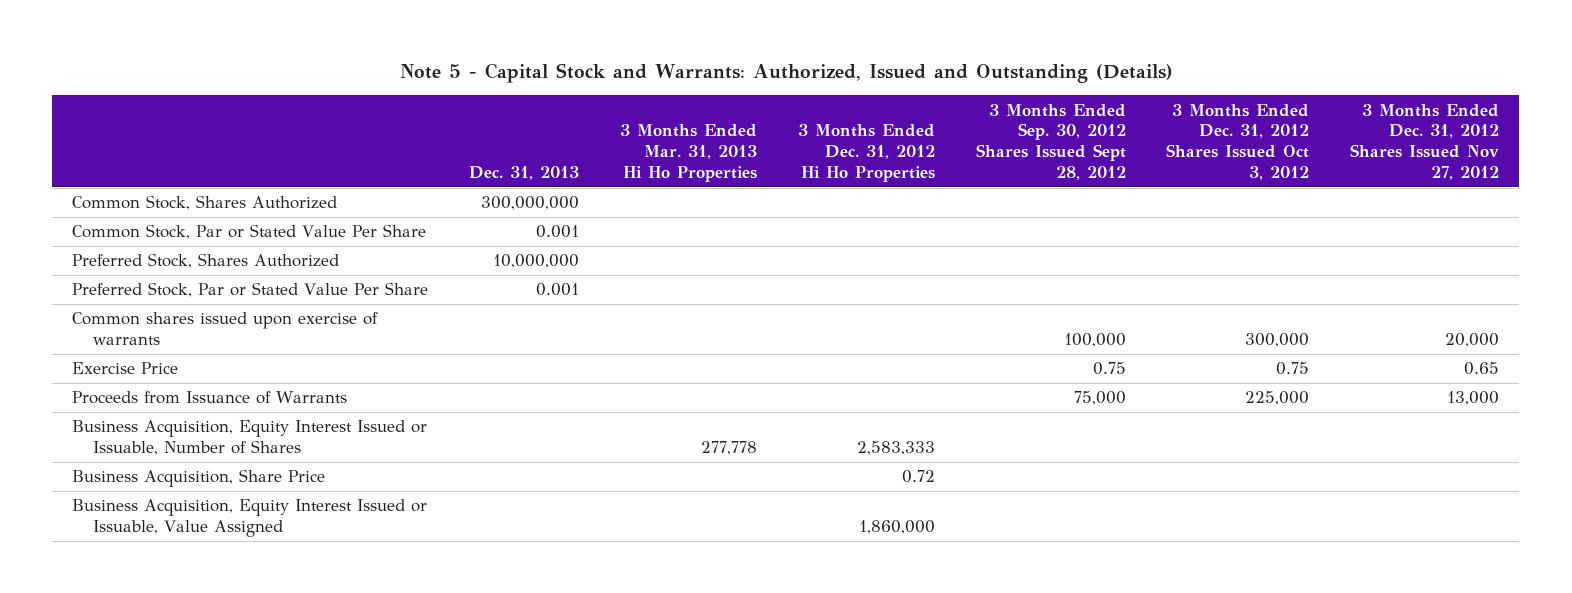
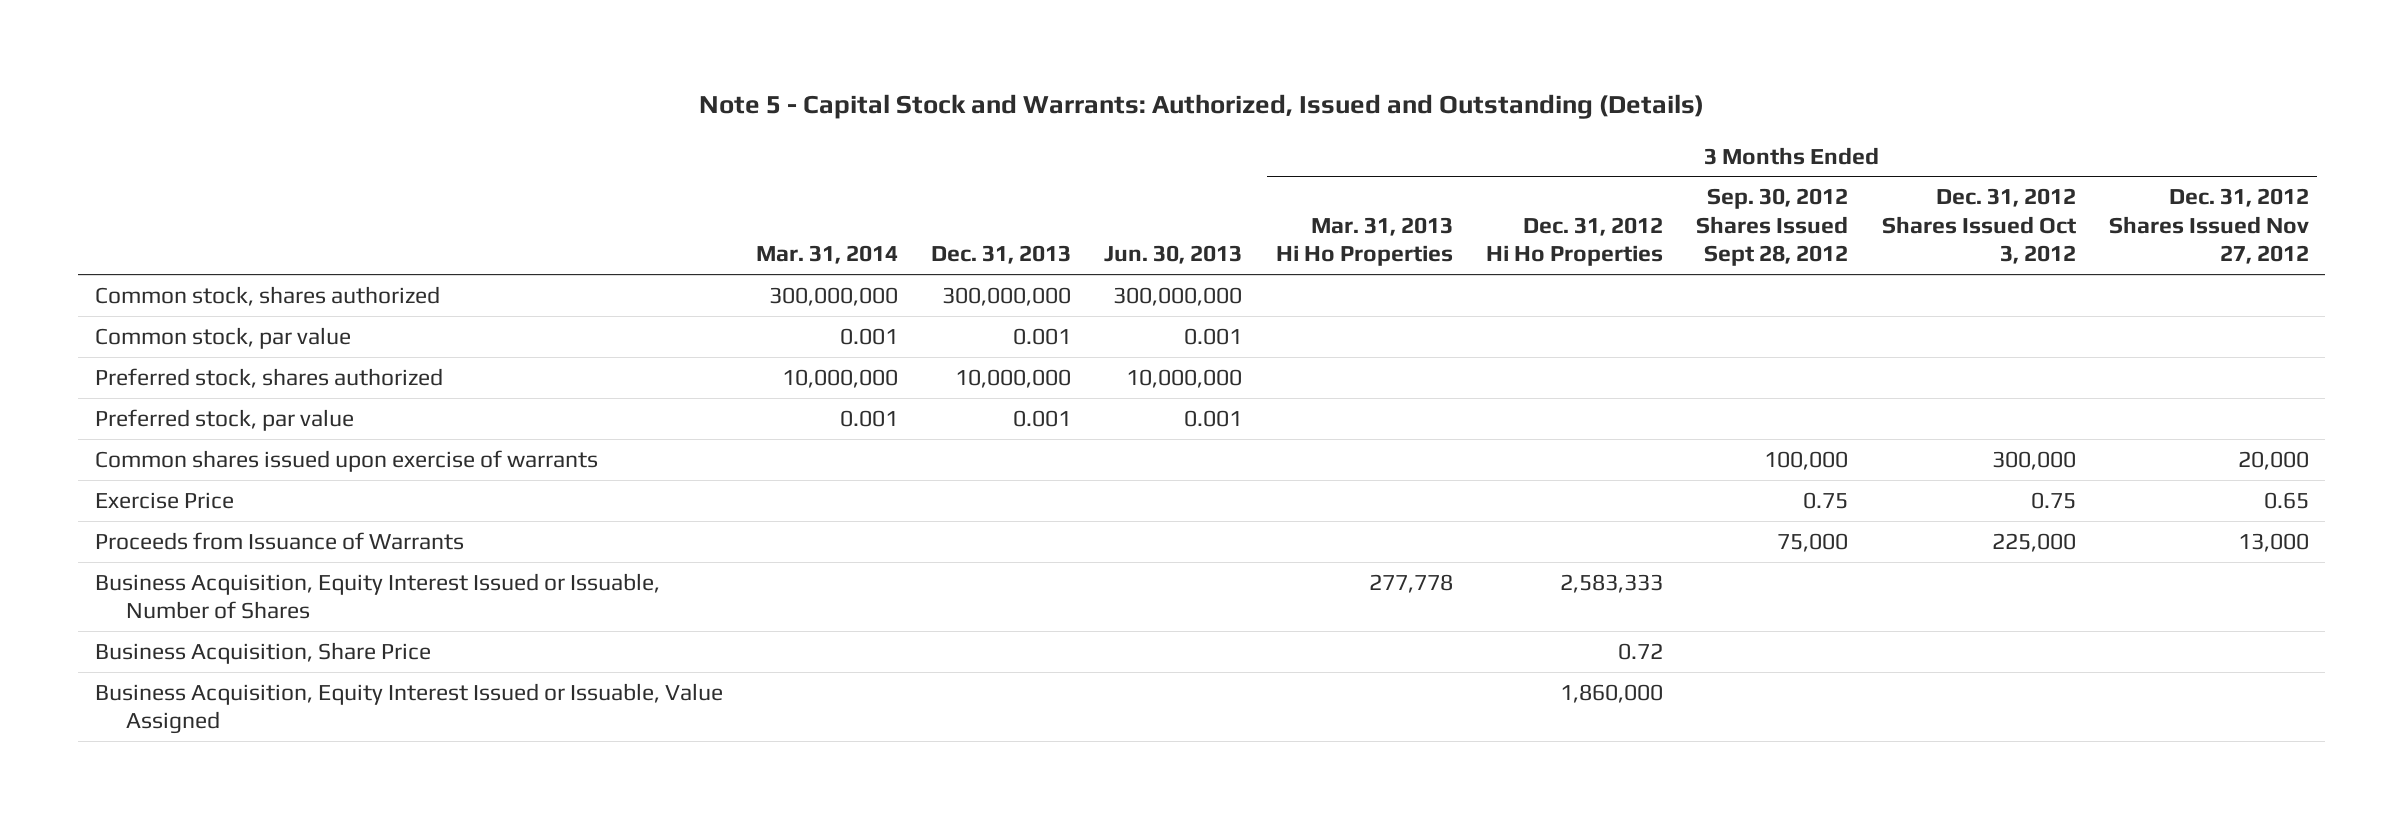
none -> [755,245,898,265] Mar. 31, 2014
none -> [1104,245,1243,265] Jun. 30, 2013
[72,195,338,211] Common Stock, Shares Authorized -> [94,285,440,306] Common stock, shares authorized
[72,224,427,240] Common Stock, Par or Stated Value Per Share -> [94,326,351,349] Common stock, par value
[72,253,340,269] Preferred Stock, Shares Authorized -> [94,367,443,388] Preferred stock, shares authorized
[72,282,429,298] Preferred Stock, Par or Stated Value Per Share -> [94,408,354,431] Preferred stock, par value

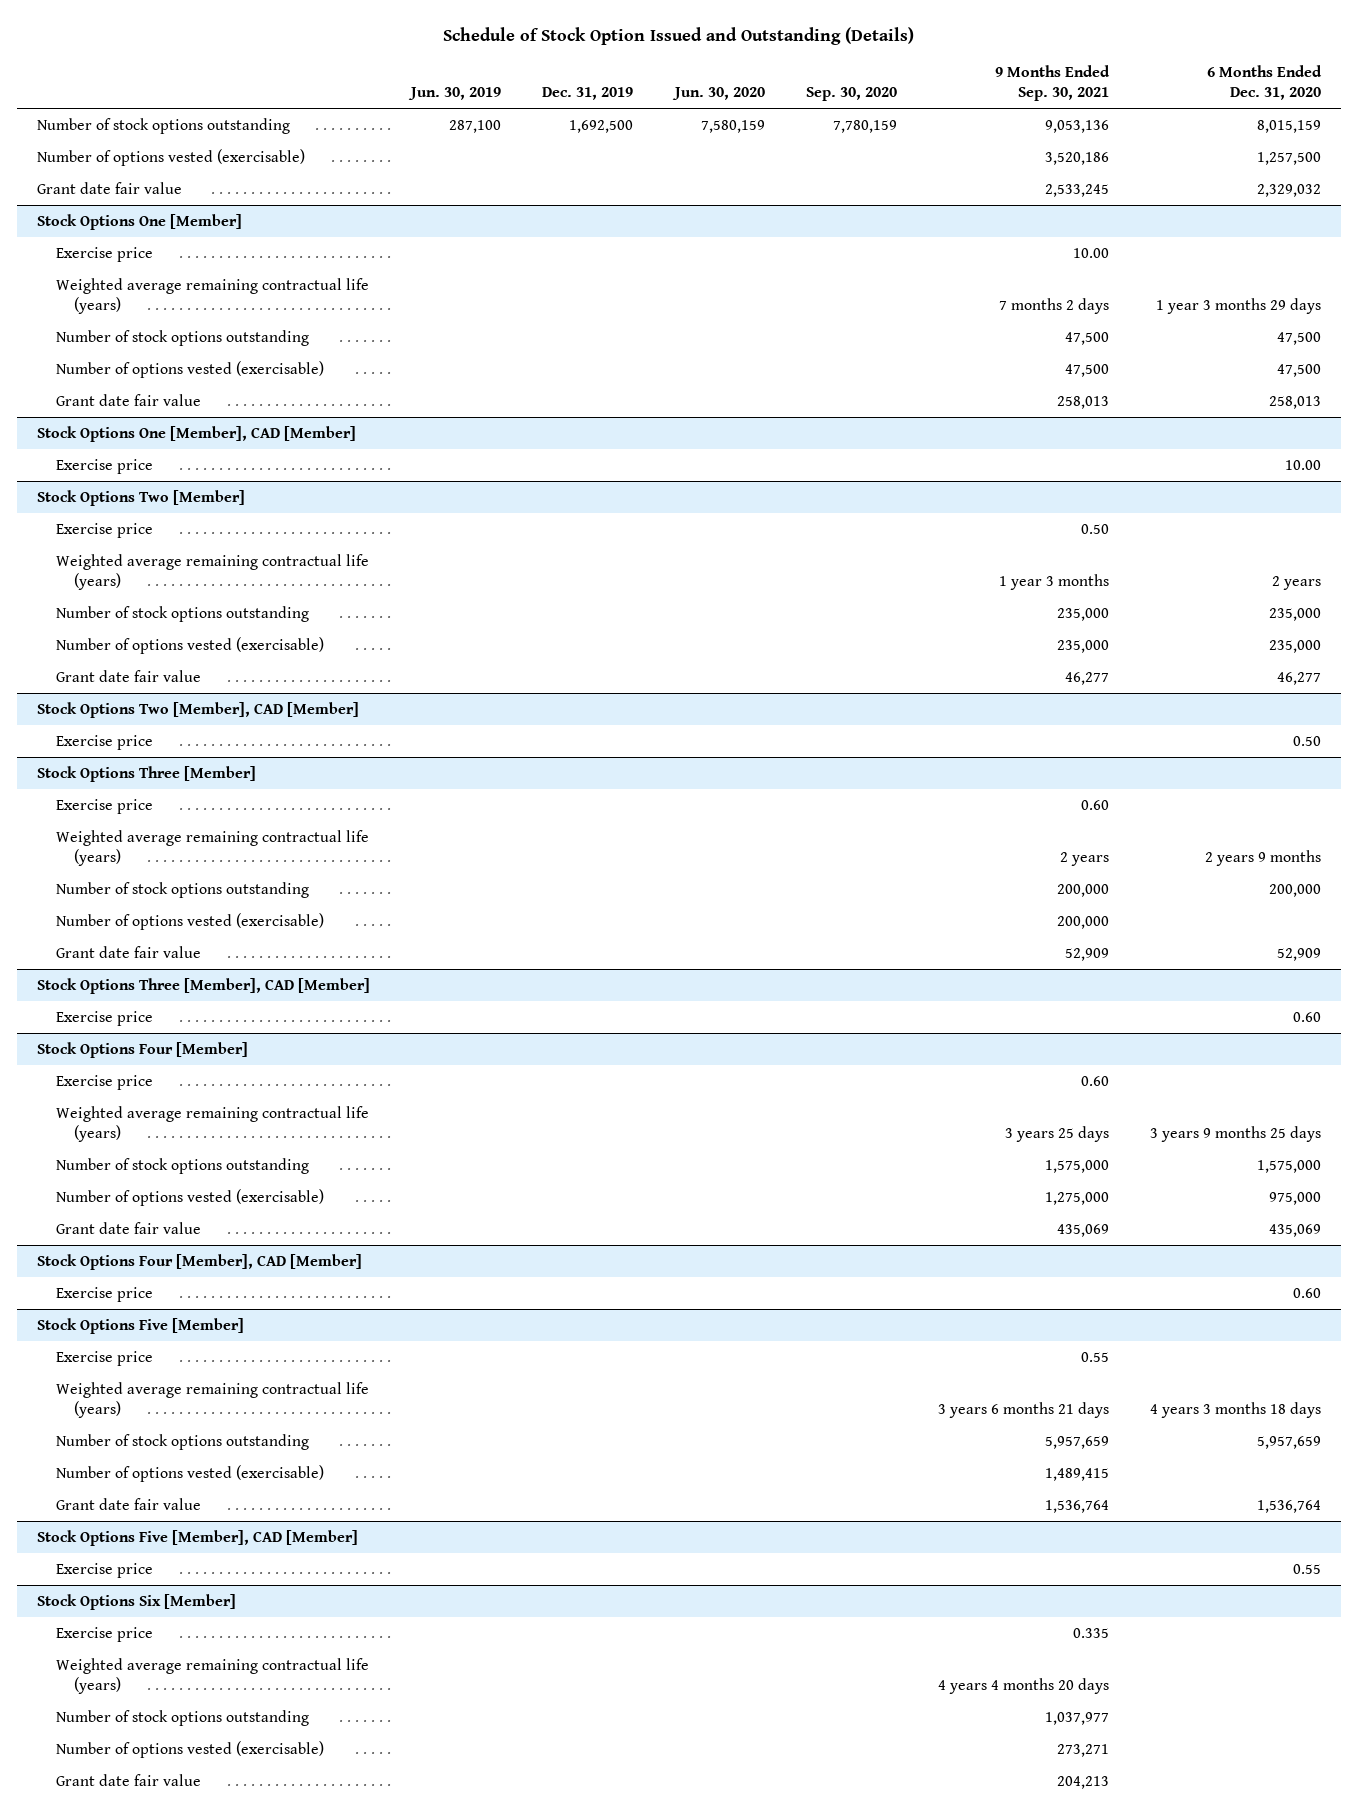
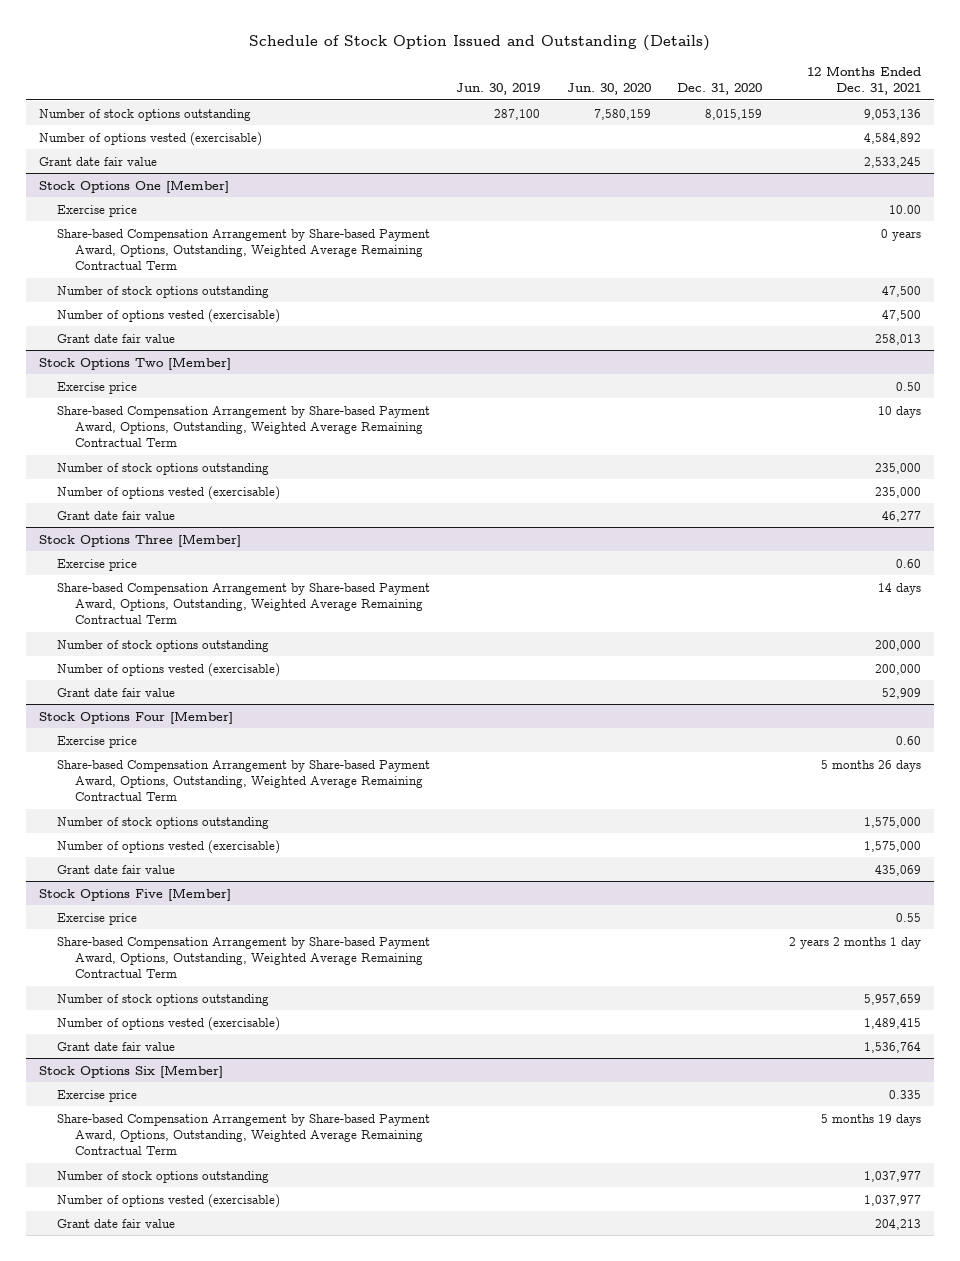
[542,87,634,101] Dec. 31, 2019 -> none
[805,87,897,102] Sep. 30, 2020 -> none
[994,65,1110,102] 9 Months Ended Sep. 30, 2021 -> none
[1206,65,1322,101] 6 Months Ended Dec. 31, 2020 -> none
none -> [677,83,763,96] Dec. 31, 2020
none -> [806,66,921,96] 12 Months Ended Dec. 31, 2021
[55,277,369,314] Weighted average remaining contractual life (years) -> [56,228,430,270] Share-based Compensation Arrangement by Share-based Payment Award, Options, Outstanding, Weighted Average Remaining Contractual Term
[37,425,357,442] Stock Options One [Member], CAD [Member] -> none
[55,458,153,474] Exercise price -> none
[55,553,369,590] Weighted average remaining contractual life (years) -> [56,405,430,447] Share-based Compensation Arrangement by Share-based Payment Award, Options, Outstanding, Weighted Average Remaining Contractual Term
[37,701,360,718] Stock Options Two [Member], CAD [Member] -> none
[55,734,153,750] Exercise price -> none
[55,829,369,866] Weighted average remaining contractual life (years) -> [56,582,430,624] Share-based Compensation Arrangement by Share-based Payment Award, Options, Outstanding, Weighted Average Remaining Contractual Term
[37,977,371,994] Stock Options Three [Member], CAD [Member] -> none
[55,1010,153,1026] Exercise price -> none
[55,1105,369,1142] Weighted average remaining contractual life (years) -> [56,759,430,801] Share-based Compensation Arrangement by Share-based Payment Award, Options, Outstanding, Weighted Average Remaining Contractual Term
[37,1253,363,1270] Stock Options Four [Member], CAD [Member] -> none
[55,1286,153,1302] Exercise price -> none
[55,1381,369,1418] Weighted average remaining contractual life (years) -> [56,936,430,978] Share-based Compensation Arrangement by Share-based Payment Award, Options, Outstanding, Weighted Average Remaining Contractual Term
[37,1529,359,1546] Stock Options Five [Member], CAD [Member] -> none
[55,1562,153,1578] Exercise price -> none
[55,1657,369,1694] Weighted average remaining contractual life (years) -> [56,1113,430,1155] Share-based Compensation Arrangement by Share-based Payment Award, Options, Outstanding, Weighted Average Remaining Contractual Term

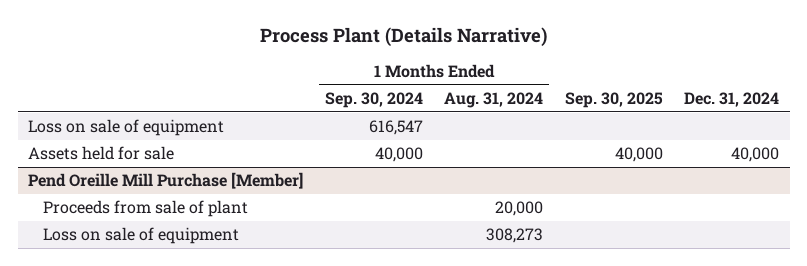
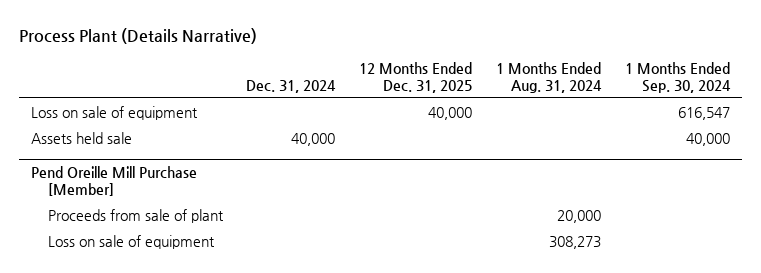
[564,91,663,108] Sep. 30, 2025 -> none
none -> [359,61,473,93] 12 Months Ended Dec. 31, 2025
[28,146,175,161] Assets held for sale -> [31,131,133,144] Assets held sale

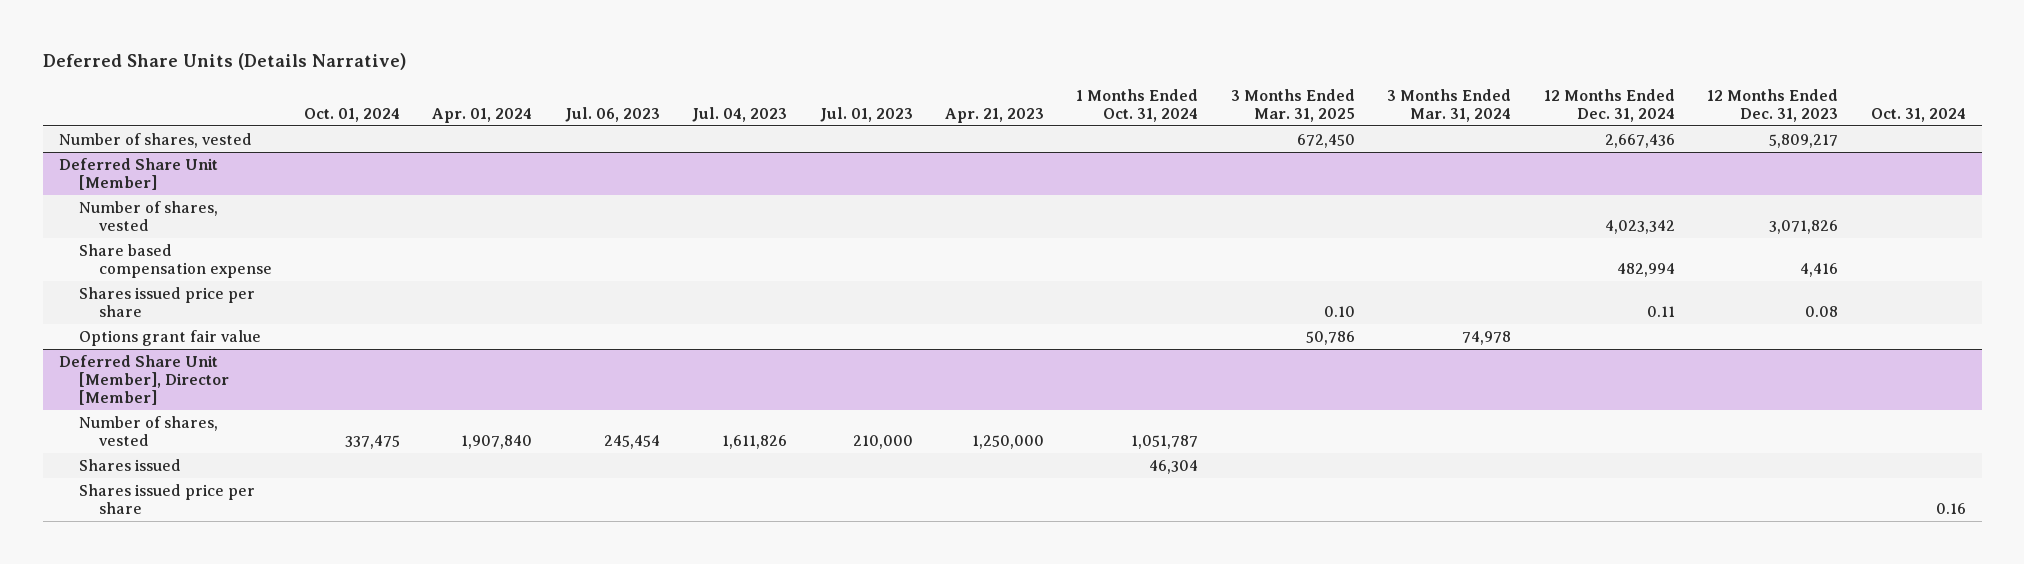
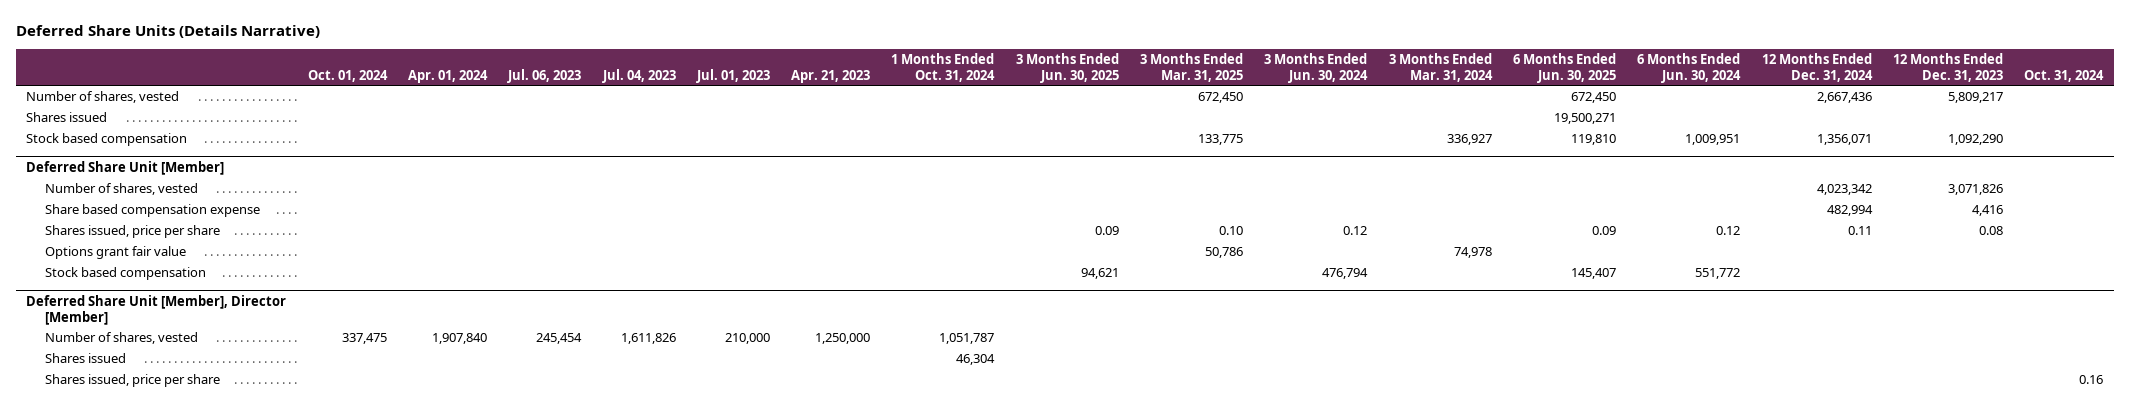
none -> [1015,52,1119,83] 3 Months Ended Jun. 30, 2025
none -> [1264,52,1369,83] 3 Months Ended Jun. 30, 2024
none -> [1512,52,1616,83] 6 Months Ended Jun. 30, 2025
none -> [1637,52,1742,83] 6 Months Ended Jun. 30, 2024
none -> [26,112,108,123] Shares issued
none -> [26,133,188,147] Stock based compensation
[78,286,255,318] Shares issued price per share -> [44,225,220,239] Shares issued, price per share
none -> [44,267,206,281] Stock based compensation
[78,483,255,515] Shares issued price per share -> [44,374,220,388] Shares issued, price per share

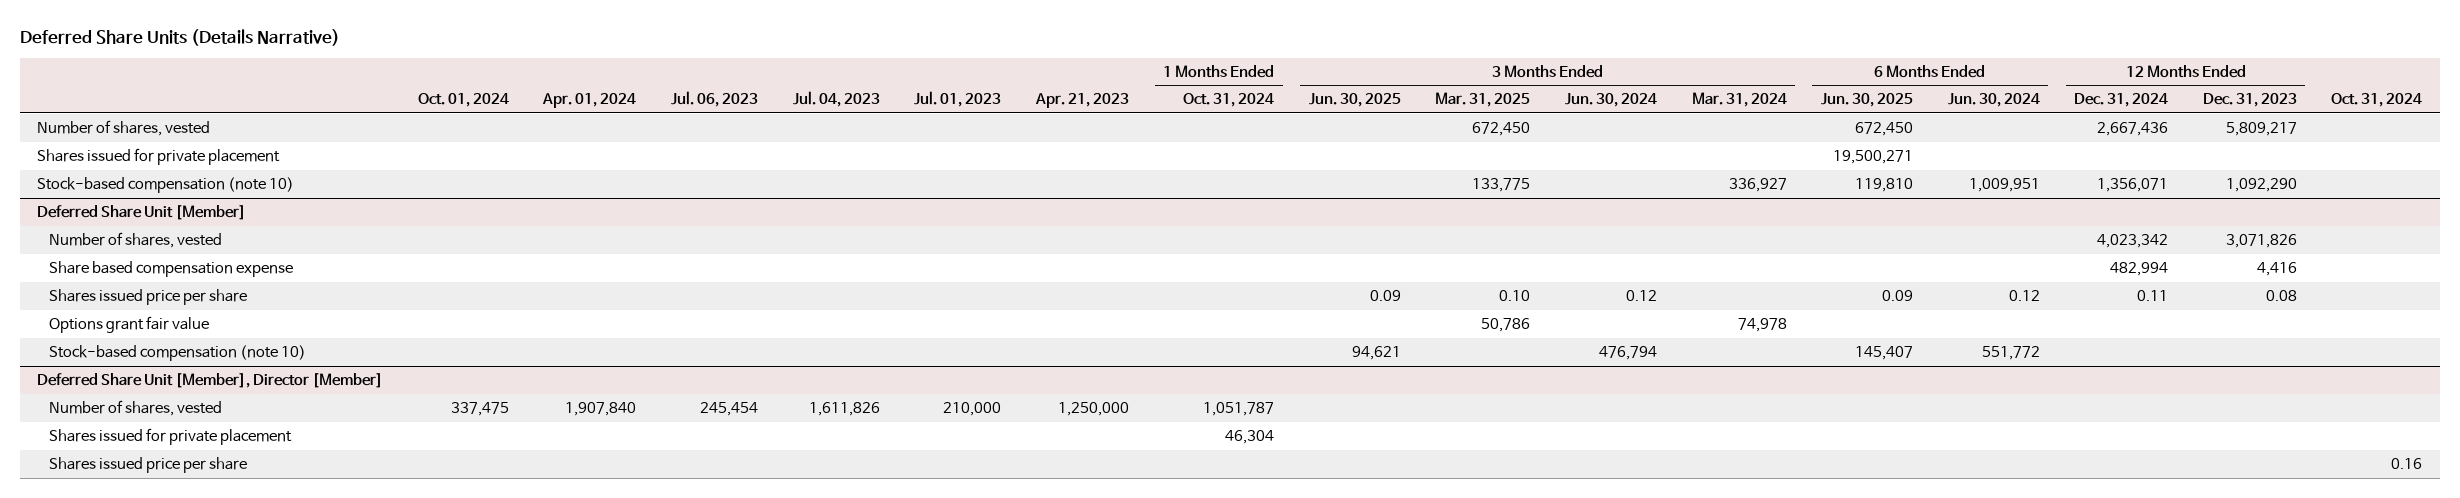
[26,112,108,123] Shares issued -> [37,148,281,166] Shares issued for private placement
[26,133,188,147] Stock based compensation -> [37,177,295,194] Stock-based compensation (note 10)
[44,225,220,239] Shares issued, price per share -> [49,289,248,306] Shares issued price per share
[44,267,206,281] Stock based compensation -> [49,345,307,362] Stock-based compensation (note 10)
[44,353,126,364] Shares issued -> [49,428,293,446] Shares issued for private placement
[44,374,220,388] Shares issued, price per share -> [49,457,248,474] Shares issued price per share

